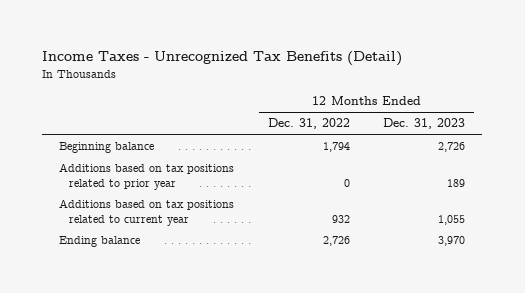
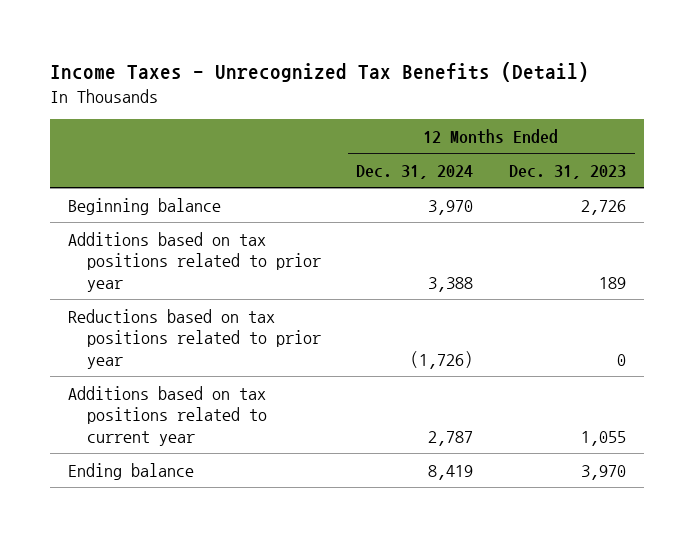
[267,118,350,130] Dec. 31, 2022 -> none
none -> [356,165,474,180] Dec. 31, 2024
none -> [68,308,321,369] Reductions based on tax positions related to prior year

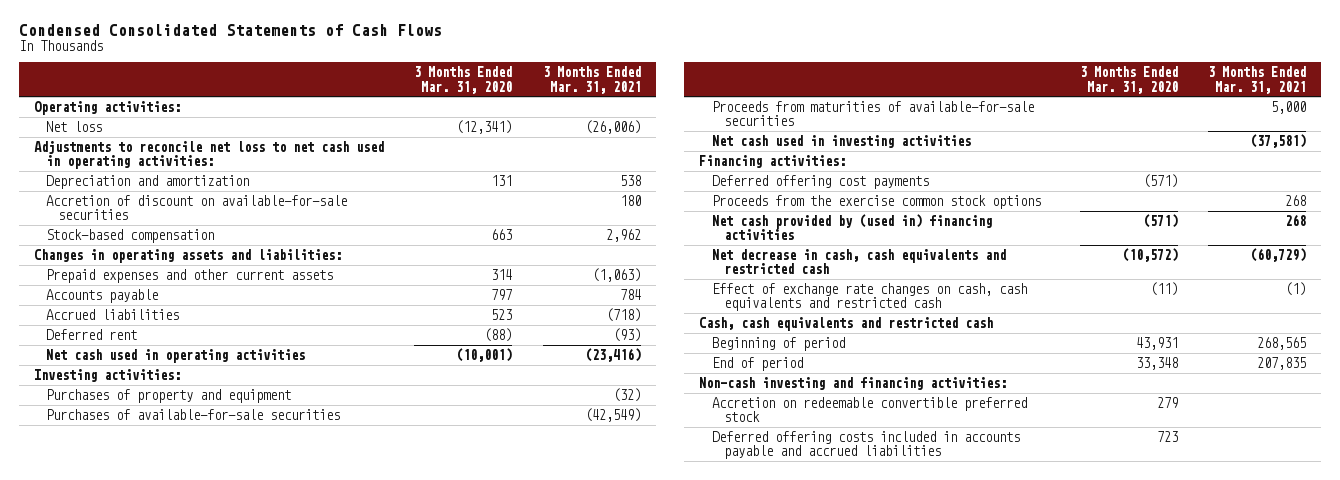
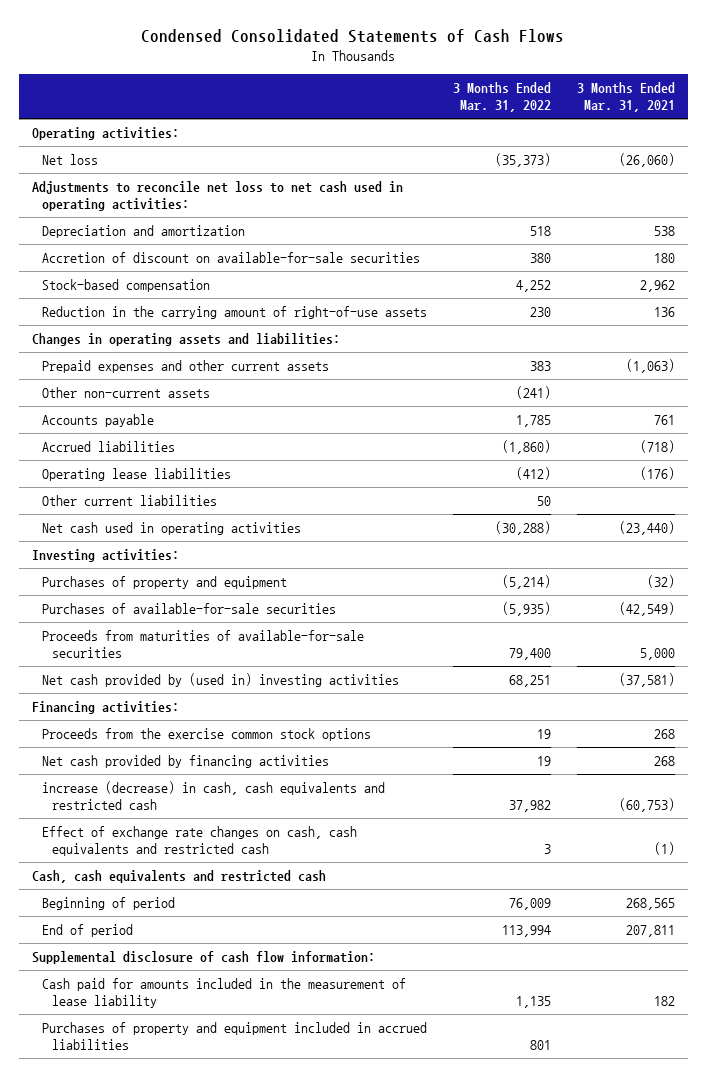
[414,66,513,94] 3 Months Ended Mar. 31, 2020 -> none
none -> [453,81,552,113] 3 Months Ended Mar. 31, 2022
[584,120,641,135] (26,006) -> [619,152,676,167] (26,060)
none -> [42,305,428,319] Reduction in the carrying amount of right-of-use assets
none -> [42,386,211,398] Other non-current assets
[619,289,641,301] 784 -> [654,414,676,425] 761
[46,329,138,341] Deferred rent -> none
none -> [42,467,232,481] Operating lease liabilities
none -> [42,494,218,506] Other current liabilities
[584,348,641,363] (23,416) -> [619,520,676,535] (23,440)
[711,135,971,149] Net cash used in investing activities -> [42,672,400,687] Net cash provided by (used in) investing activities
[711,175,929,190] Deferred offering cost payments -> none
[711,214,992,241] Net cash provided by (used in) financing activities -> [42,754,330,768] Net cash provided by financing activities
[711,249,1006,275] Net decrease in cash, cash equivalents and restricted cash -> [42,780,386,811] increase (decrease) in cash, cash equivalents and restricted cash
[1250,248,1307,263] (60,729) -> [619,798,676,813] (60,753)
[699,377,1008,391] Non-cash investing and financing activities: -> none
[711,397,1027,423] Accretion on redeemable convertible preferred stock -> none
[711,431,1020,460] Deferred offering costs included in accounts payable and accrued liabilities -> none
[1257,357,1307,371] 207,835 -> [626,924,676,937] 207,811
none -> [31,950,375,964] Supplemental disclosure of cash flow information:
none -> [42,977,407,1009] Cash paid for amounts included in the measurement of lease liability
none -> [42,1021,428,1051] Purchases of property and equipment included in accrued liabilities

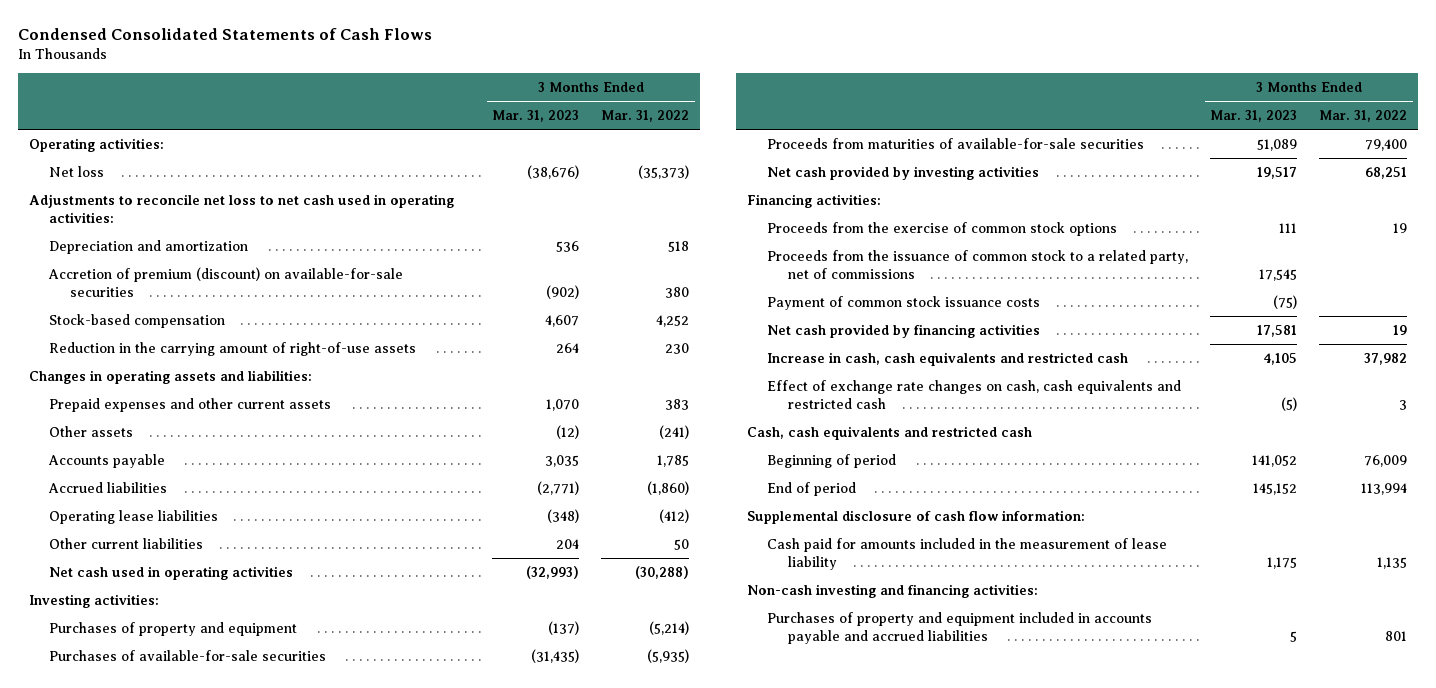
[577,81,676,113] 3 Months Ended Mar. 31, 2021 -> none
none -> [492,110,580,123] Mar. 31, 2023
[42,251,421,263] Accretion of discount on available-for-sale securities -> [48,266,404,298] Accretion of premium (discount) on available-for-sale securities
[42,386,211,398] Other non-current assets -> [49,425,134,437] Other assets
[42,672,400,687] Net cash provided by (used in) investing activities -> [767,165,1040,180] Net cash provided by investing activities
[42,727,372,741] Proceeds from the exercise common stock options -> [767,221,1118,236] Proceeds from the exercise of common stock options
none -> [767,249,1189,280] Proceeds from the issuance of common stock to a related party, net of commissions
none -> [767,295,1041,310] Payment of common stock issuance costs
[42,780,386,811] increase (decrease) in cash, cash equivalents and restricted cash -> [767,351,1129,366] Increase in cash, cash equivalents and restricted cash
none -> [746,583,1038,598] Non-cash investing and financing activities:
[42,1021,428,1051] Purchases of property and equipment included in accrued liabilities -> [767,611,1153,645] Purchases of property and equipment included in accounts payable and accrued liabilities

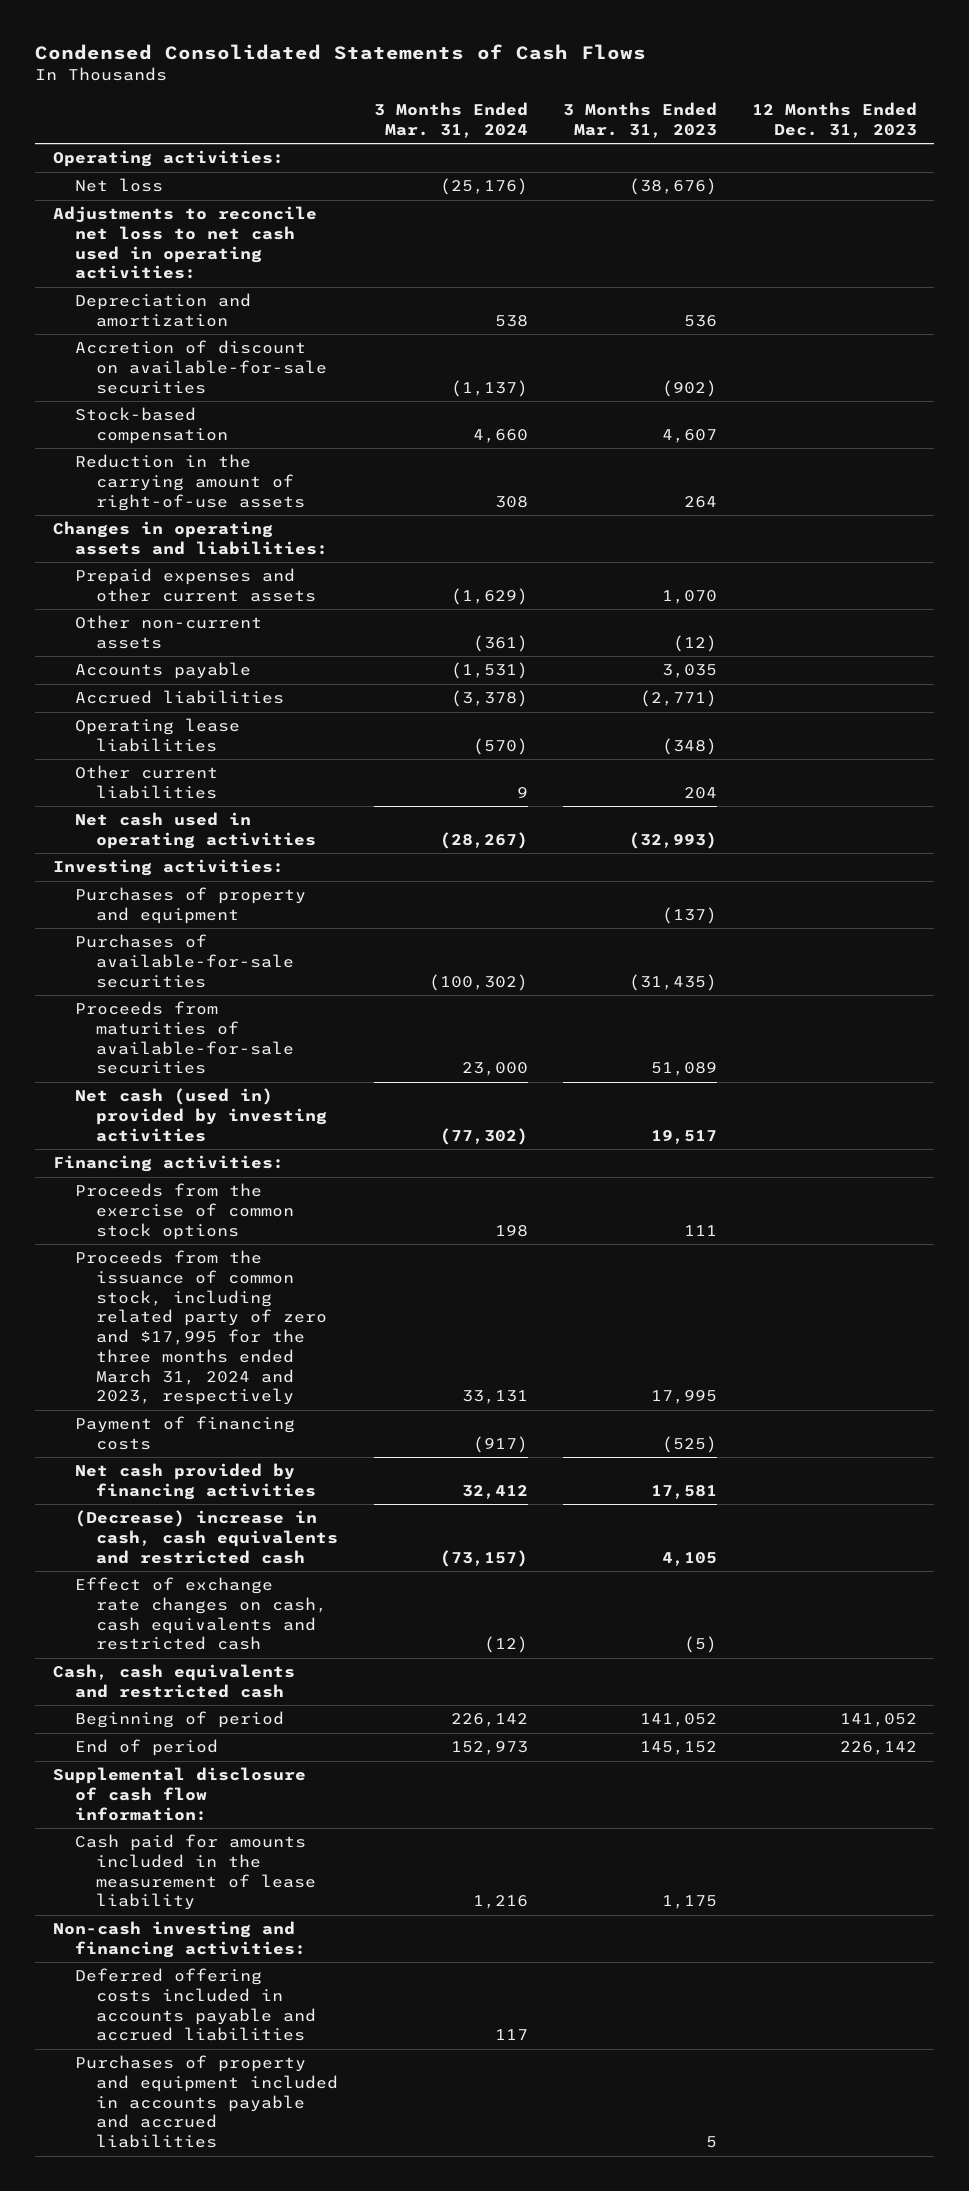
[601,110,690,123] Mar. 31, 2022 -> none
none -> [373,102,528,138] 3 Months Ended Mar. 31, 2024
none -> [751,102,917,138] 12 Months Ended Dec. 31, 2023
[48,266,404,298] Accretion of premium (discount) on available-for-sale securities -> [74,340,328,394] Accretion of discount on available-for-sale securities
[49,425,134,437] Other assets -> [74,615,262,649] Other non-current assets
[767,165,1040,180] Net cash provided by investing activities -> [74,1088,328,1142] Net cash (used in) provided by investing activities
[767,295,1041,310] Payment of common stock issuance costs -> none
[767,249,1189,280] Proceeds from the issuance of common stock to a related party, net of commissions -> [74,1250,328,1406] Proceeds from the issuance of common stock, including related party of zero and $17,995 for the three months ended March 31, 2024 and 2023, respectively
[1259,269,1298,282] 17,545 -> [650,1390,717,1405] 17,995
none -> [74,1416,295,1450] Payment of financing costs
[767,351,1129,366] Increase in cash, cash equivalents and restricted cash -> [74,1510,339,1564] (Decrease) increase in cash, cash equivalents and restricted cash
none -> [74,1968,317,2042] Deferred offering costs included in accounts payable and accrued liabilities

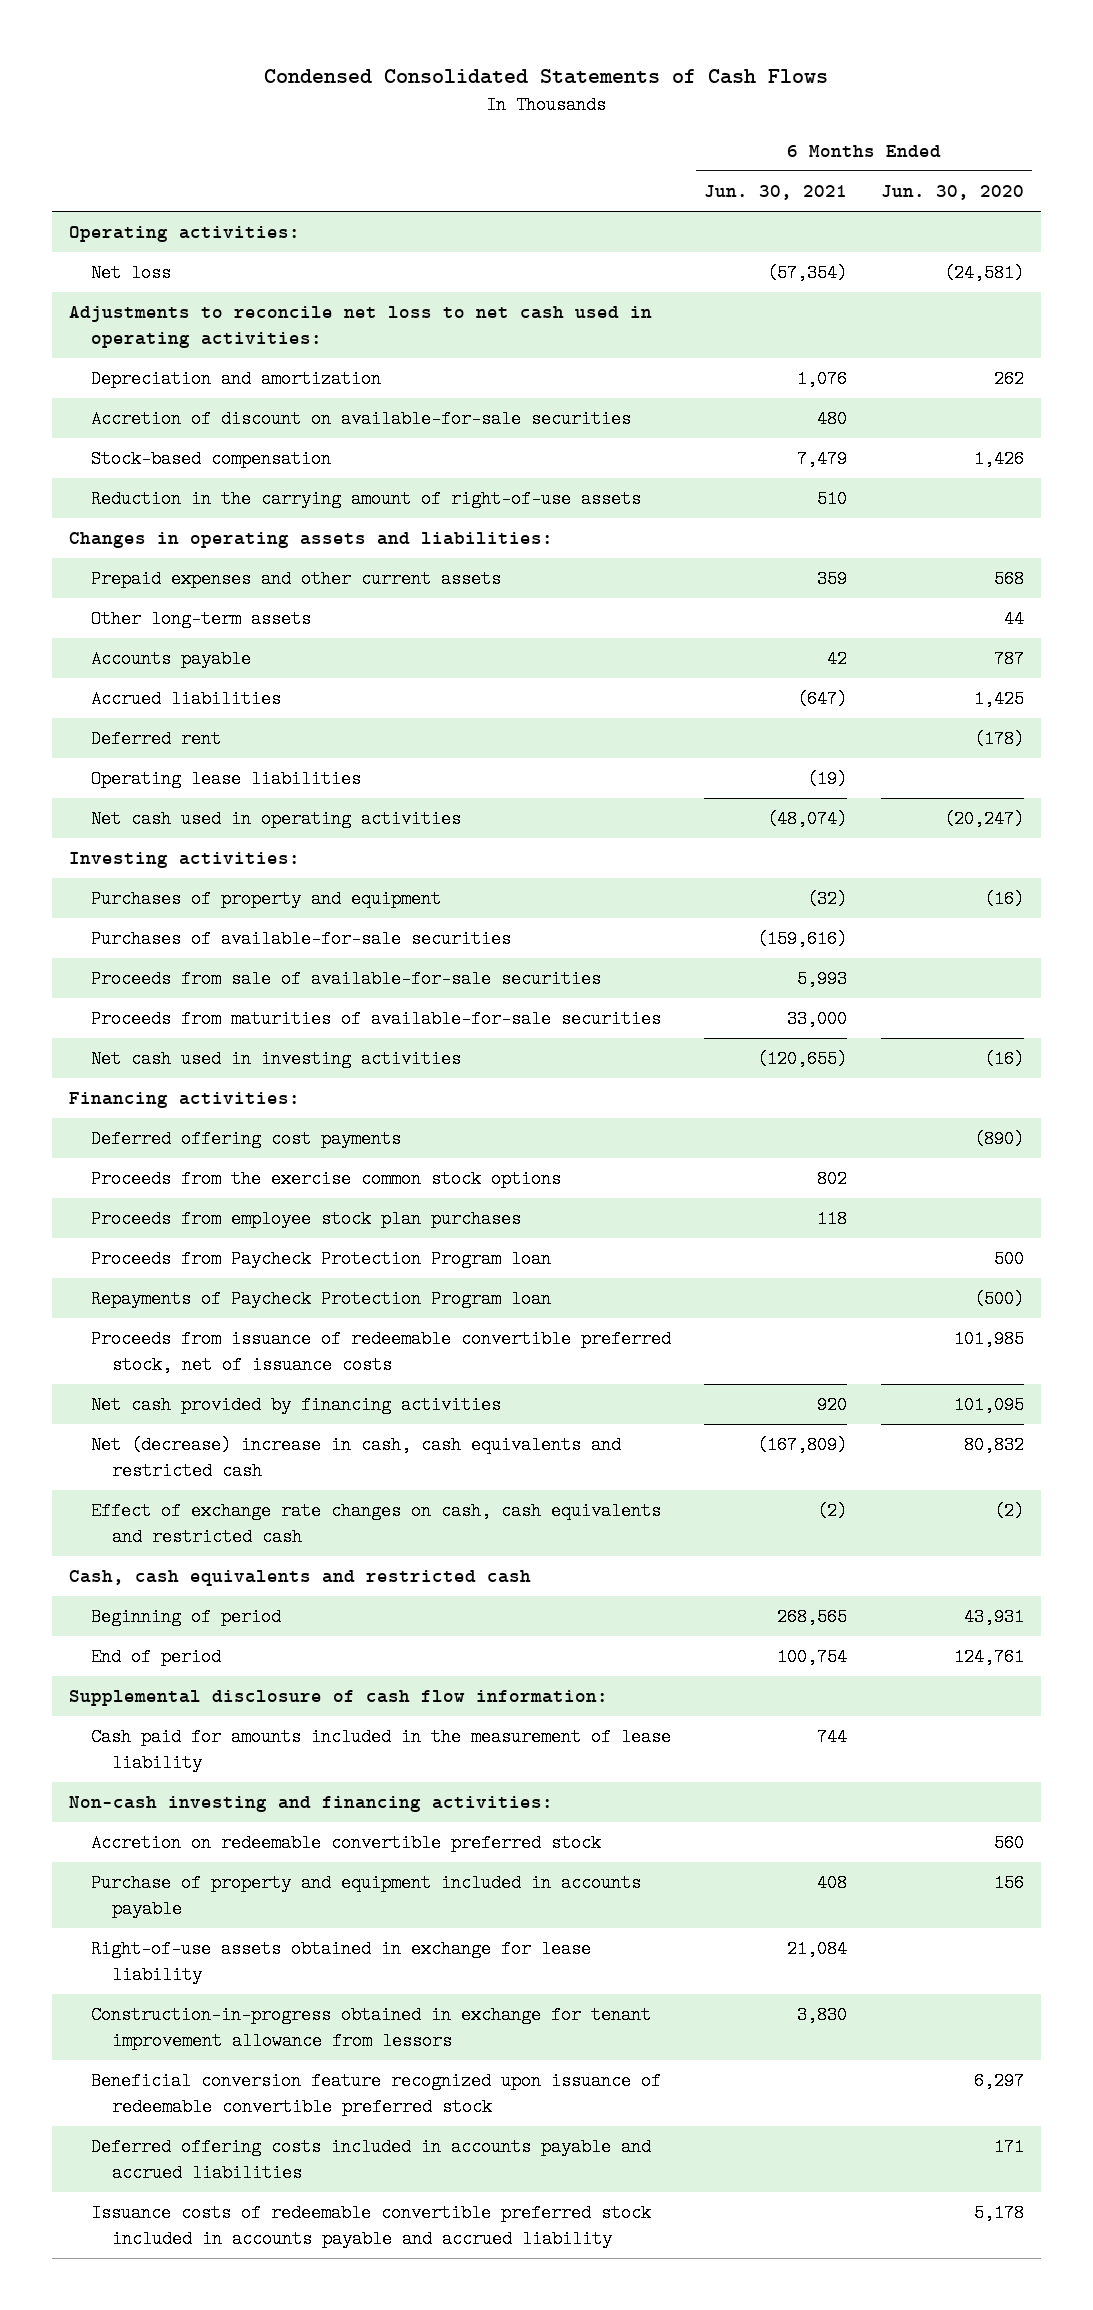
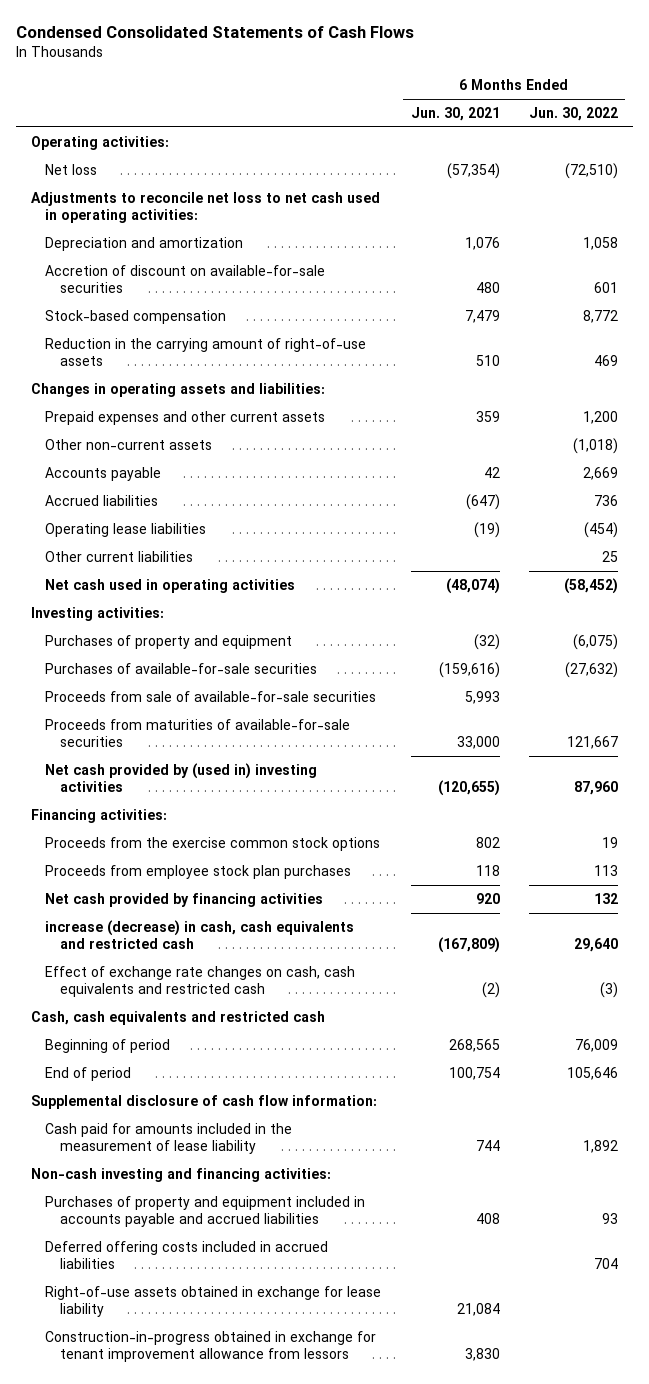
[880,185,1024,201] Jun. 30, 2020 -> none
none -> [529,106,619,121] Jun. 30, 2022
[90,610,311,629] Other long-term assets -> [45,438,213,450] Other non-current assets
[90,730,221,749] Deferred rent -> none
none -> [45,550,194,562] Other current liabilities
[90,1050,461,1069] Net cash used in investing activities -> [45,762,318,792] Net cash provided by (used in) investing activities
[90,1130,401,1149] Deferred offering cost payments -> none
[90,1250,551,1269] Proceeds from Paycheck Protection Program loan -> none
[90,1290,551,1309] Repayments of Paycheck Protection Program loan -> none
[90,1330,671,1375] Proceeds from issuance of redeemable convertible preferred stock, net of issuance costs -> none
[90,1436,621,1481] Net (decrease) increase in cash, cash equivalents and restricted cash -> [45,919,355,949] increase (decrease) in cash, cash equivalents and restricted cash
[90,1834,601,1853] Accretion on redeemable convertible preferred stock -> none
[90,1874,641,1919] Purchase of property and equipment included in accounts payable -> [45,1195,366,1227] Purchases of property and equipment included in accounts payable and accrued liabilities
none -> [45,1240,329,1269] Deferred offering costs included in accrued liabilities
[90,2072,661,2117] Beneficial conversion feature recognized upon issuance of redeemable convertible preferred stock -> none
[90,2138,651,2183] Deferred offering costs included in accounts payable and accrued liabilities -> none
[90,2204,651,2249] Issuance costs of redeemable convertible preferred stock included in accounts payable and accrued liability -> none

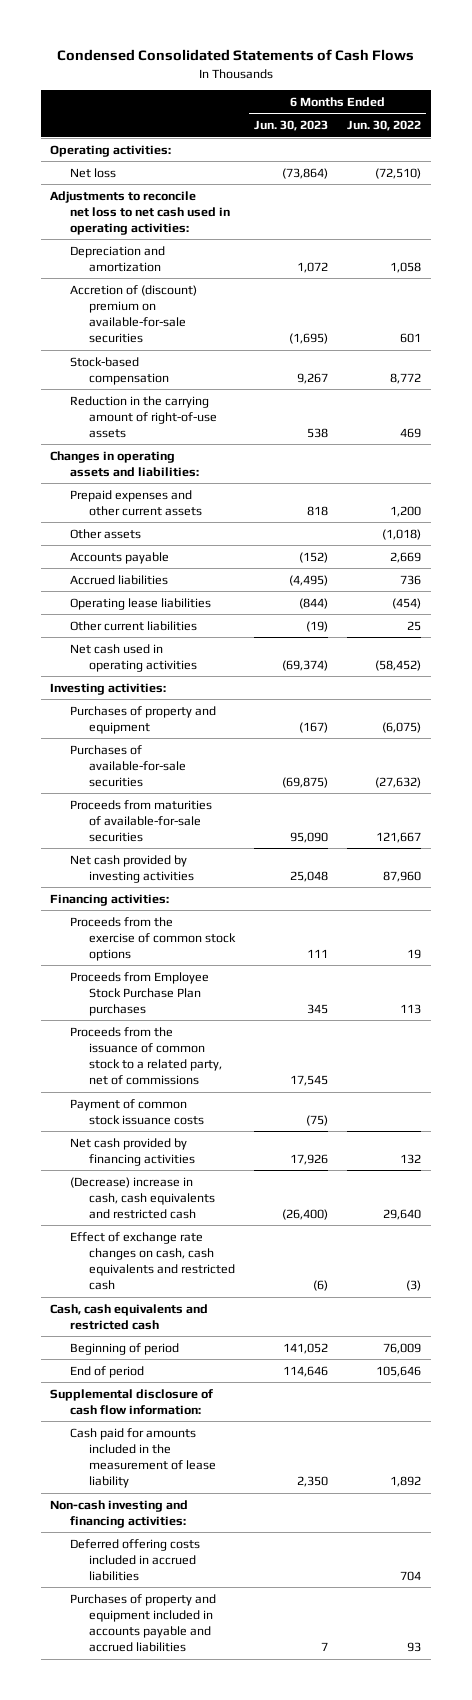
[410,106,500,121] Jun. 30, 2021 -> none
none -> [254,120,329,132] Jun. 30, 2023
[45,264,326,293] Accretion of discount on available-for-sale securities -> [69,284,197,344] Accretion of (discount) premium on available-for-sale securities
[45,438,213,450] Other non-current assets -> [69,528,141,539] Other assets
[45,690,377,702] Proceeds from sale of available-for-sale securities -> none
[45,762,318,792] Net cash provided by (used in) investing activities -> [69,854,194,883] Net cash provided by investing activities
[45,836,381,851] Proceeds from the exercise common stock options -> [69,916,236,962] Proceeds from the exercise of common stock options
[45,864,352,879] Proceeds from employee stock plan purchases -> [69,971,209,1017] Proceeds from Employee Stock Purchase Plan purchases
none -> [69,1026,222,1086] Proceeds from the issuance of common stock to a related party, net of commissions
none -> [69,1098,204,1125] Payment of common stock issuance costs
[45,919,355,949] increase (decrease) in cash, cash equivalents and restricted cash -> [69,1176,215,1220] (Decrease) increase in cash, cash equivalents and restricted cash
[45,1285,382,1317] Right-of-use assets obtained in exchange for lease liability -> none
[45,1330,377,1362] Construction-in-progress obtained in exchange for tenant improvement allowance from lessors -> none
[45,1195,366,1227] Purchases of property and equipment included in accounts payable and accrued liabilities -> [69,1593,216,1653] Purchases of property and equipment included in accounts payable and accrued liabilities

